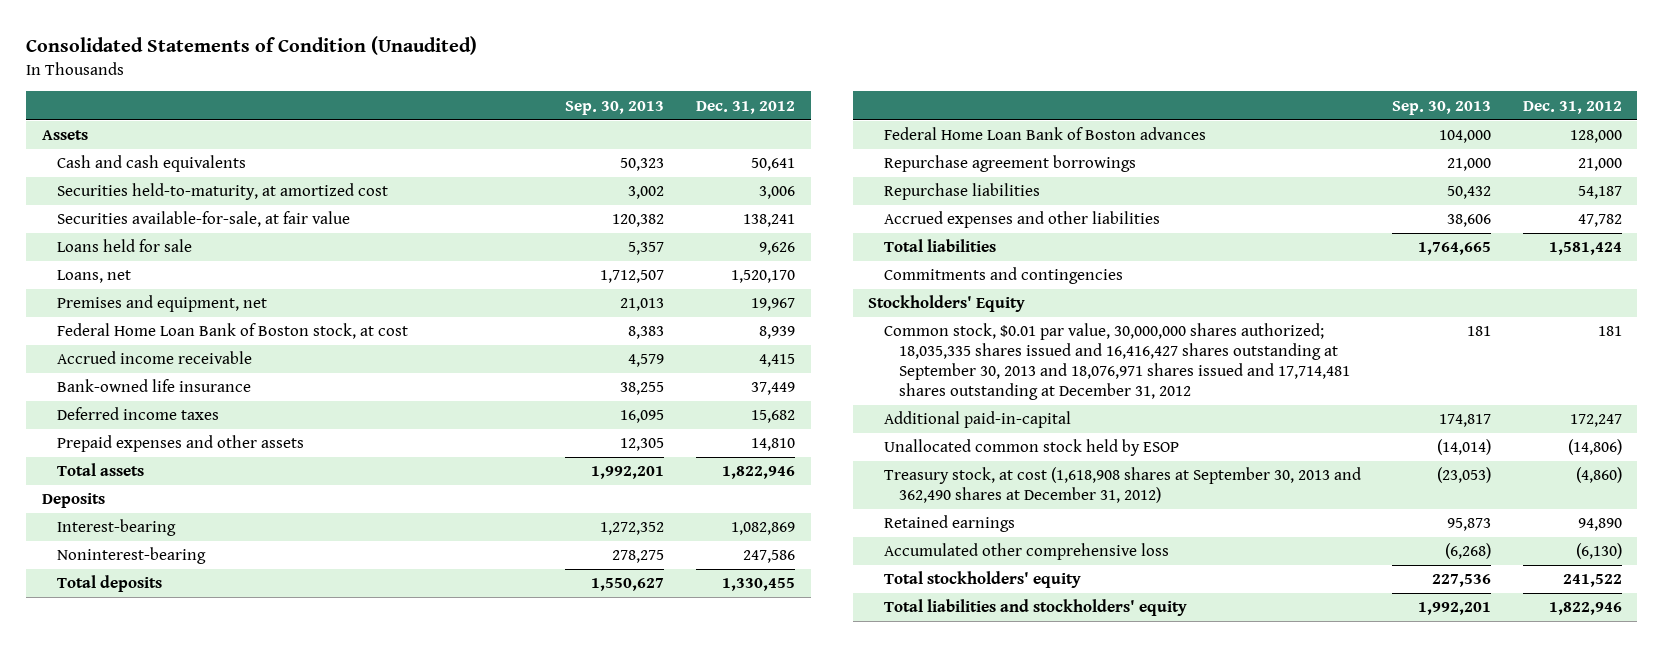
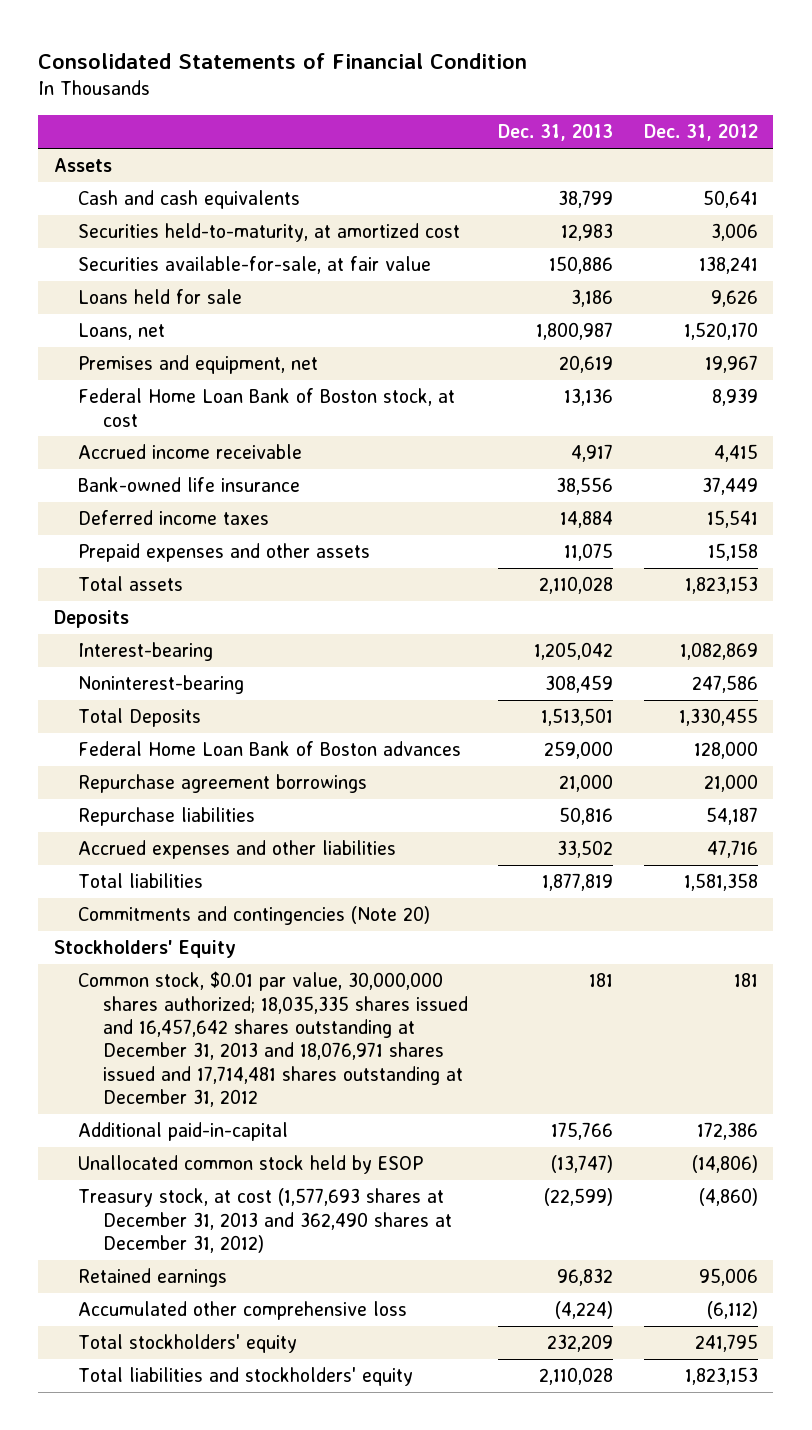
[25,35,477,55] Consolidated Statements of Condition (Unaudited) -> [38,52,528,69] Consolidated Statements of Financial Condition
[565,100,665,115] Sep. 30, 2013 -> none
none -> [498,124,614,142] Dec. 31, 2013
[750,410,795,424] 15,682 -> [707,510,759,529] 15,541
[750,438,795,452] 14,810 -> [708,543,759,562] 15,158
[721,466,795,480] 1,822,946 -> [685,576,759,595] 1,823,153
[57,575,163,593] Total deposits -> [78,708,202,728] Total Deposits
[1577,214,1622,228] 47,782 -> [707,840,759,859] 47,716
[1548,242,1622,256] 1,581,424 -> [684,873,759,892] 1,581,358
[883,267,1123,285] Commitments and contingencies -> [78,906,431,926] Commitments and contingencies (Note 20)
[883,323,1351,400] Common stock, $0.01 par value, 30,000,000 shares authorized; 18,035,335 shares issued and 16,416,427 shares outstanding at September 30, 2013 and 18,076,971 shares issued and 17,714,481 shares outstanding at December 31, 2012 -> [78,971,468,1107] Common stock, $0.01 par value, 30,000,000 shares authorized; 18,035,335 shares issued and 16,457,642 shares outstanding at December 31, 2013 and 18,076,971 shares issued and 17,714,481 shares outstanding at December 31, 2012
[1569,414,1622,428] 172,247 -> [697,1122,759,1141] 172,386
[883,467,1361,504] Treasury stock, at cost (1,618,908 shares at September 30, 2013 and 362,490 shares at December 31, 2012) -> [78,1188,452,1253] Treasury stock, at cost (1,577,693 shares at December 31, 2013 and 362,490 shares at December 31, 2012)
[1577,518,1622,532] 94,890 -> [699,1268,759,1287] 95,006
[1575,543,1622,560] (6,130) -> [707,1301,759,1320] (6,112)
[1562,574,1622,588] 241,522 -> [695,1334,759,1353] 241,795
[1548,602,1622,616] 1,822,946 -> [685,1367,759,1386] 1,823,153

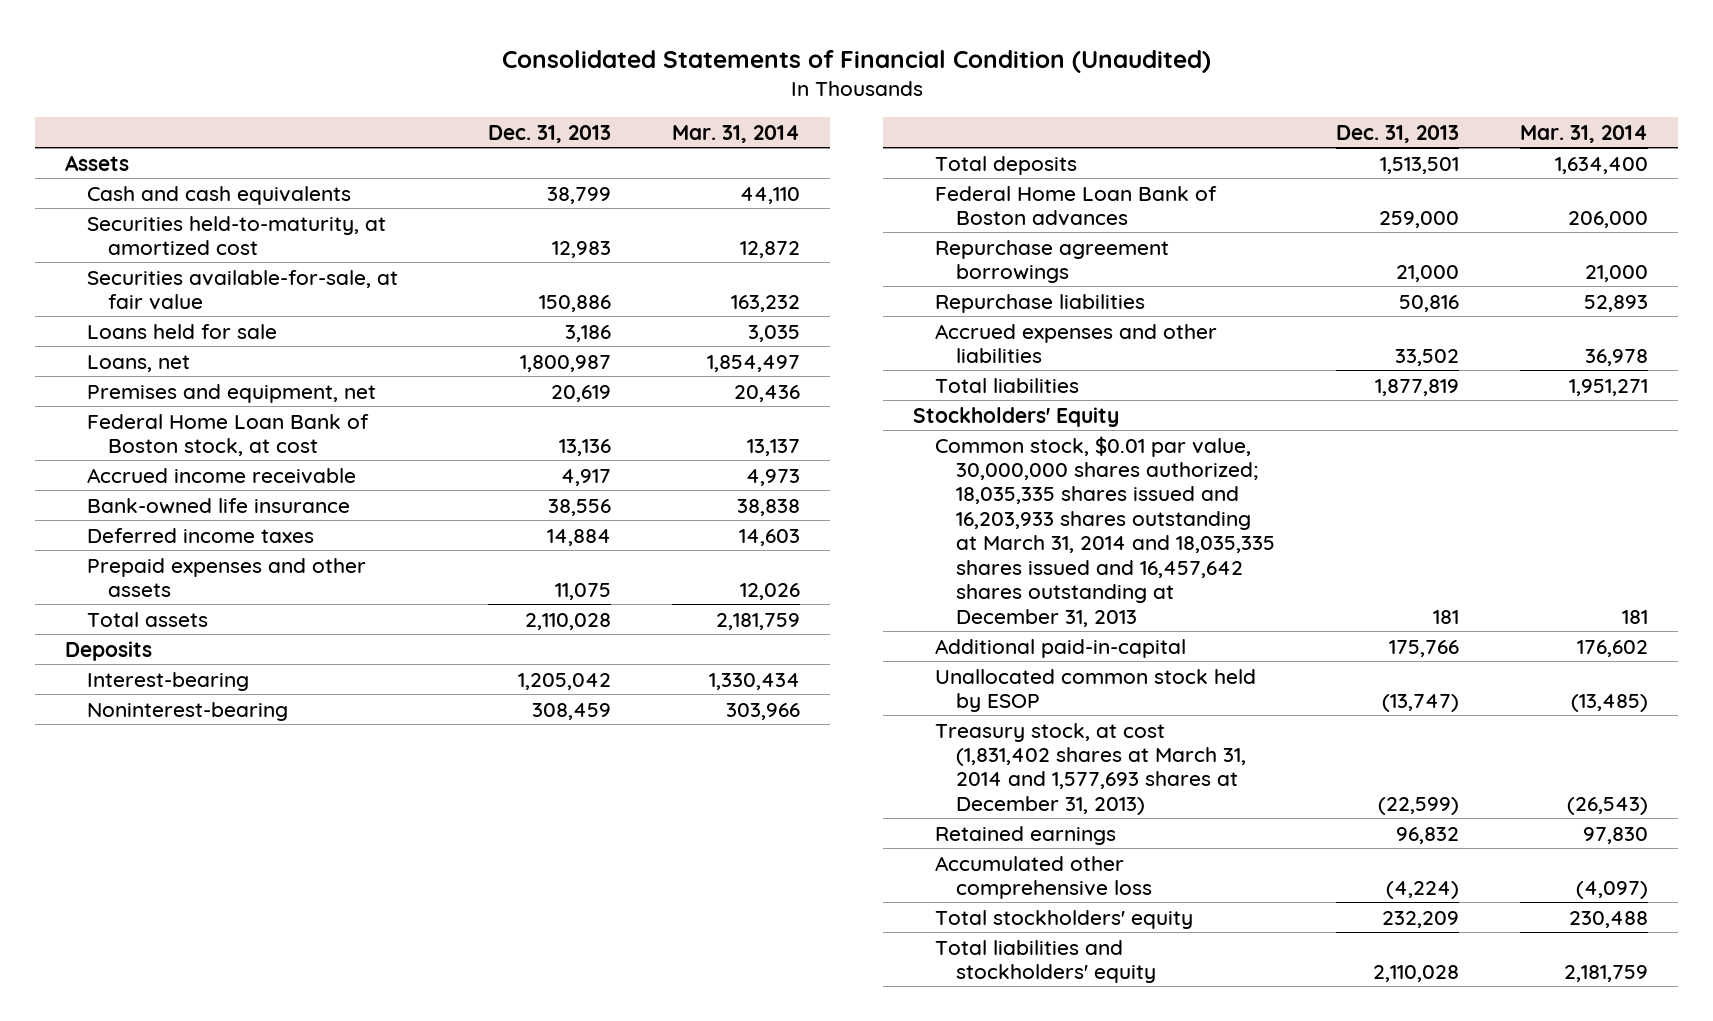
[38,52,528,69] Consolidated Statements of Financial Condition -> [501,49,1211,73] Consolidated Statements of Financial Condition (Unaudited)
[644,124,759,142] Dec. 31, 2012 -> none
none -> [671,124,800,143] Mar. 31, 2014
[78,708,202,728] Total Deposits -> [934,155,1077,175] Total deposits
[78,906,431,926] Commitments and contingencies (Note 20) -> none
[78,971,468,1107] Common stock, $0.01 par value, 30,000,000 shares authorized; 18,035,335 shares issued and 16,457,642 shares outstanding at December 31, 2013 and 18,076,971 shares issued and 17,714,481 shares outstanding at December 31, 2012 -> [934,435,1276,627] Common stock, $0.01 par value, 30,000,000 shares authorized; 18,035,335 shares issued and 16,203,933 shares outstanding at March 31, 2014 and 18,035,335 shares issued and 16,457,642 shares outstanding at December 31, 2013
[78,1188,452,1253] Treasury stock, at cost (1,577,693 shares at December 31, 2013 and 362,490 shares at December 31, 2012) -> [934,722,1247,815] Treasury stock, at cost (1,831,402 shares at March 31, 2014 and 1,577,693 shares at December 31, 2013)

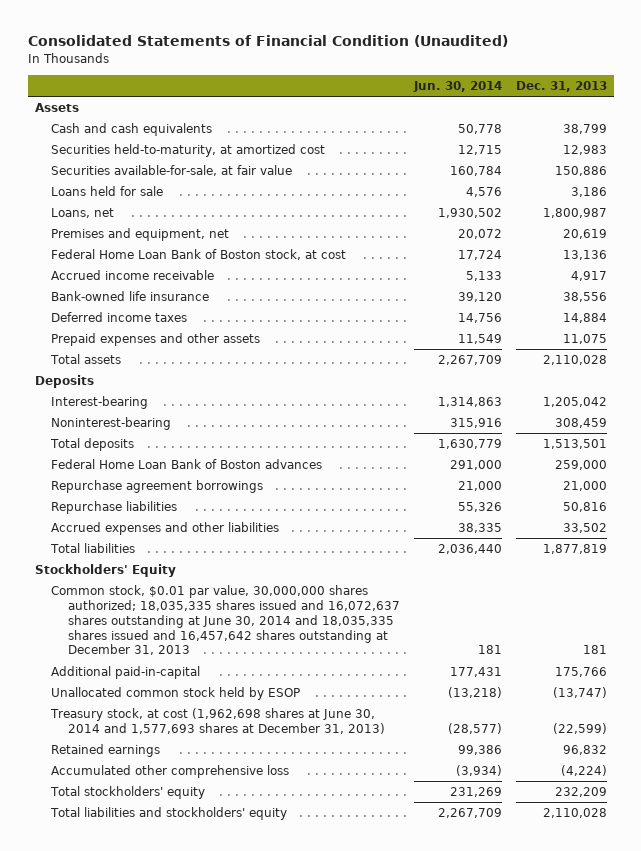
[671,124,800,143] Mar. 31, 2014 -> none
none -> [412,80,502,92] Jun. 30, 2014
[934,435,1276,627] Common stock, $0.01 par value, 30,000,000 shares authorized; 18,035,335 shares issued and 16,203,933 shares outstanding at March 31, 2014 and 18,035,335 shares issued and 16,457,642 shares outstanding at December 31, 2013 -> [51,585,400,656] Common stock, $0.01 par value, 30,000,000 shares authorized; 18,035,335 shares issued and 16,072,637 shares outstanding at June 30, 2014 and 18,035,335 shares issued and 16,457,642 shares outstanding at December 31, 2013
[934,722,1247,815] Treasury stock, at cost (1,831,402 shares at March 31, 2014 and 1,577,693 shares at December 31, 2013) -> [50,708,385,734] Treasury stock, at cost (1,962,698 shares at June 30, 2014 and 1,577,693 shares at December 31, 2013)

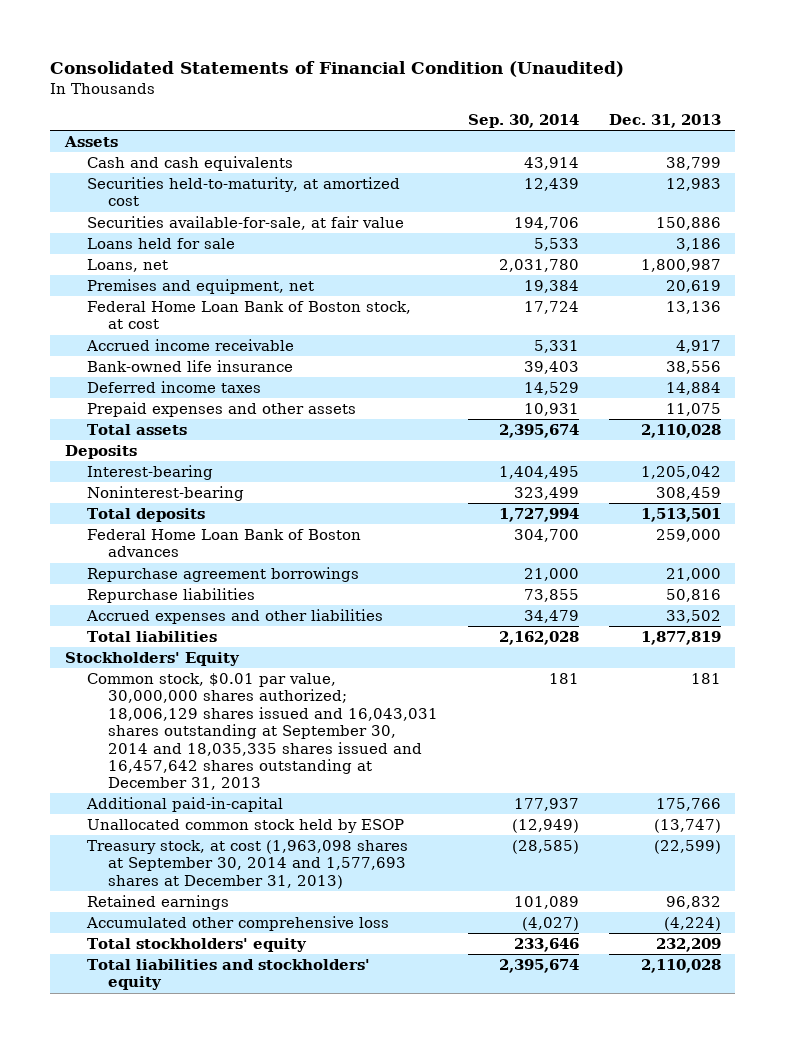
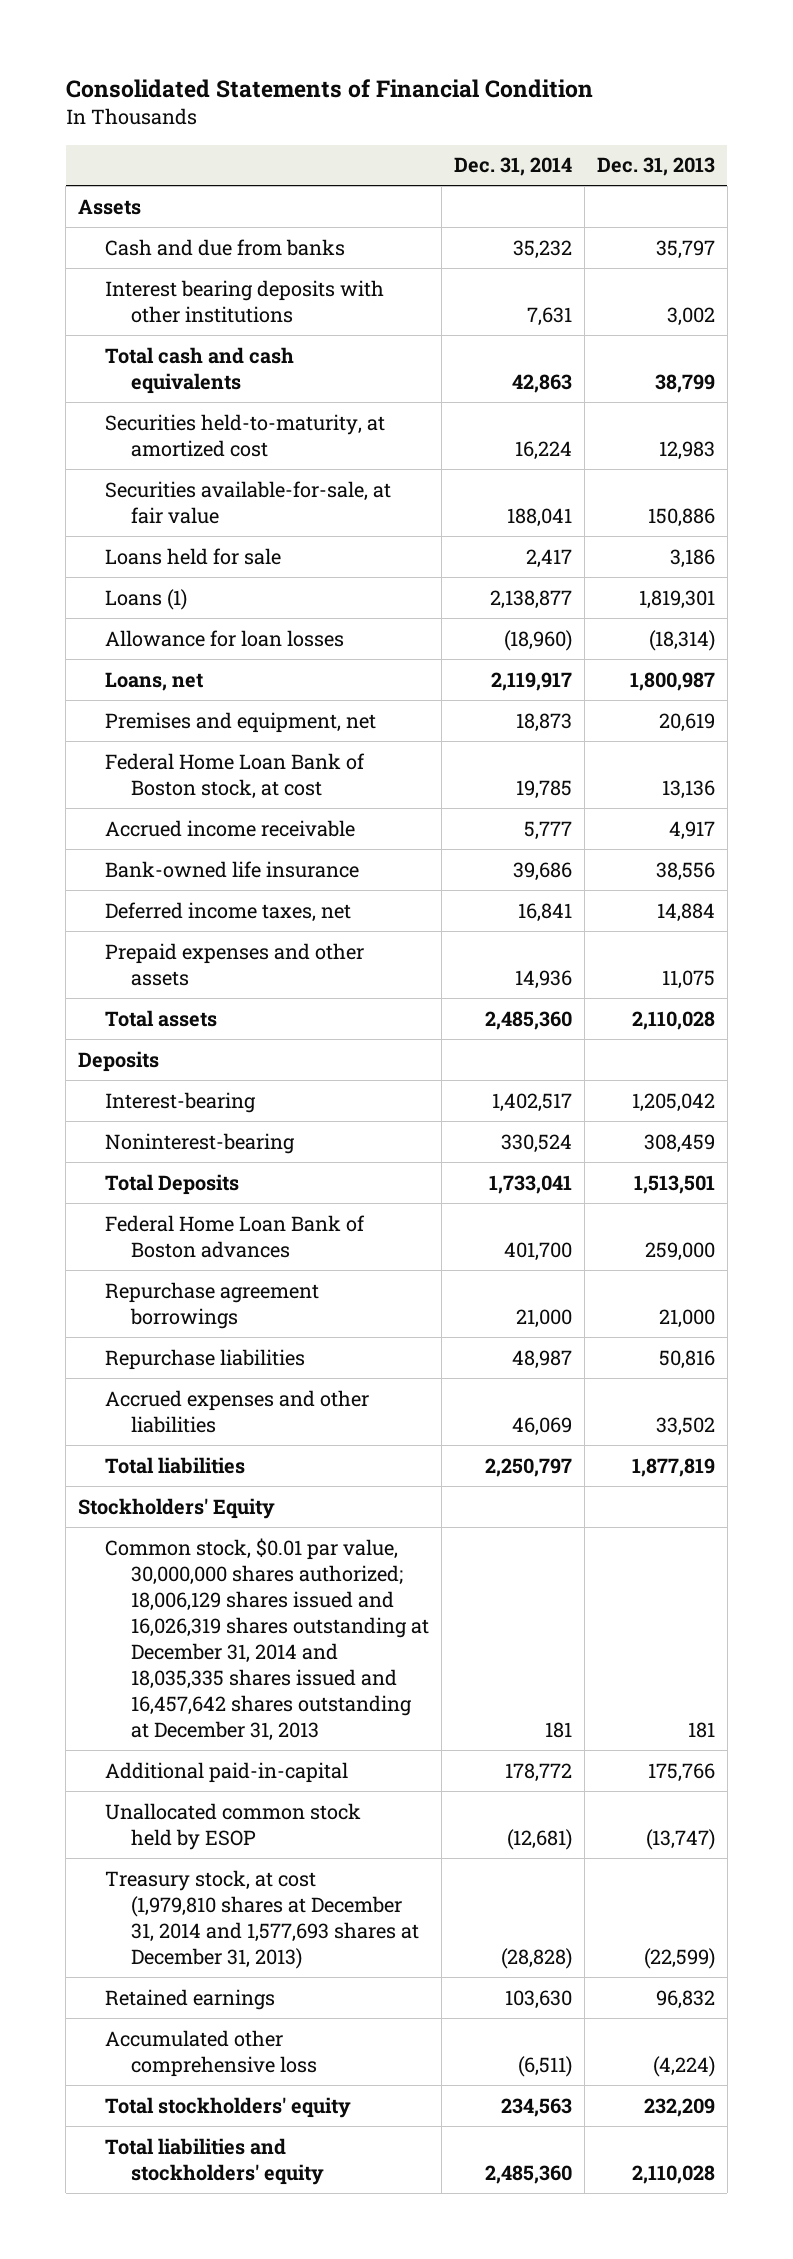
[50,60,625,77] Consolidated Statements of Financial Condition (Unaudited) -> [65,79,593,99] Consolidated Statements of Financial Condition
[467,113,579,128] Sep. 30, 2014 -> none
none -> [453,157,572,177] Dec. 31, 2014
none -> [104,238,345,256] Cash and due from banks
none -> [104,279,384,323] Interest bearing deposits with other institutions
[86,156,293,172] Cash and cash equivalents -> [104,346,294,394] Total cash and cash equivalents
none -> [104,588,187,610] Loans (1)
none -> [104,629,344,647] Allowance for loan losses
[86,381,261,394] Deferred income taxes -> [104,901,351,922] Deferred income taxes, net
[86,508,205,523] Total deposits -> [104,1173,239,1195] Total Deposits
[86,673,439,791] Common stock, $0.01 par value, 30,000,000 shares authorized; 18,006,129 shares issued and 16,043,031 shares outstanding at September 30, 2014 and 18,035,335 shares issued and 16,457,642 shares outstanding at December 31, 2013 -> [104,1537,430,1742] Common stock, $0.01 par value, 30,000,000 shares authorized; 18,006,129 shares issued and 16,026,319 shares outstanding at December 31, 2014 and 18,035,335 shares issued and 16,457,642 shares outstanding at December 31, 2013
[86,840,408,889] Treasury stock, at cost (1,963,098 shares at September 30, 2014 and 1,577,693 shares at December 31, 2013) -> [104,1869,420,1969] Treasury stock, at cost (1,979,810 shares at December 31, 2014 and 1,577,693 shares at December 31, 2013)

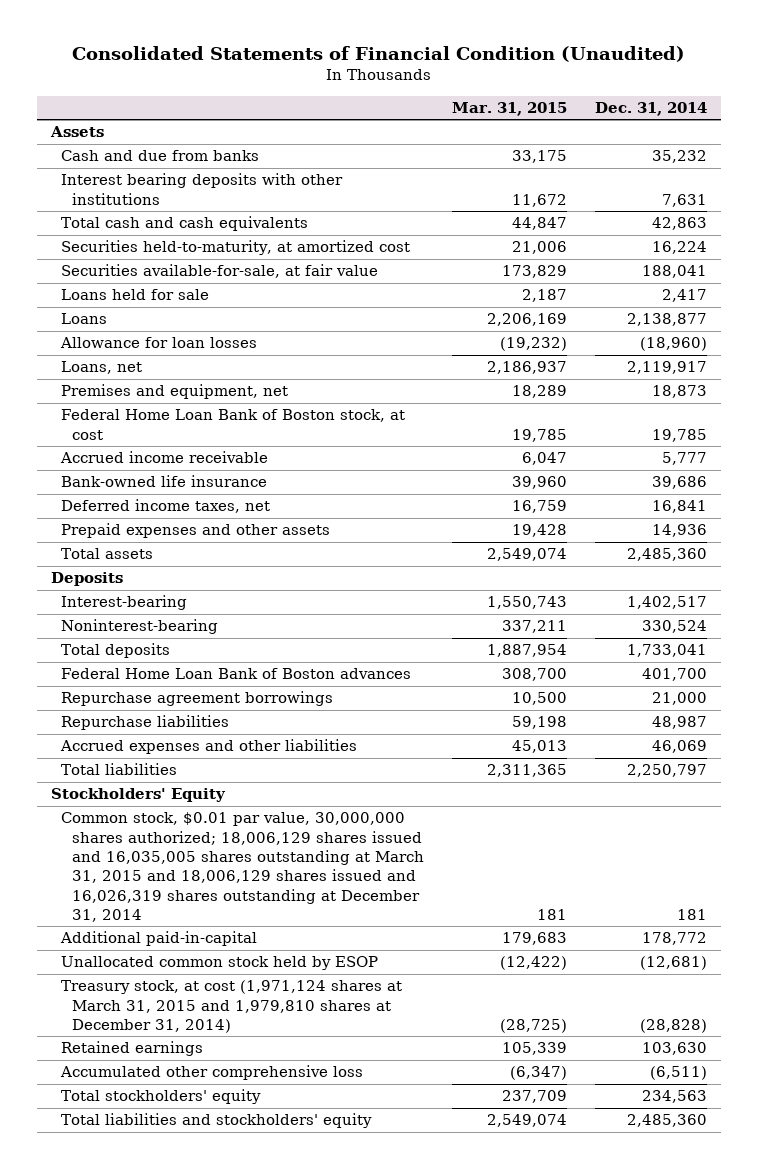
[65,79,593,99] Consolidated Statements of Financial Condition -> [71,46,685,63] Consolidated Statements of Financial Condition (Unaudited)
[596,157,715,177] Dec. 31, 2013 -> none
none -> [452,101,568,116] Mar. 31, 2015
[104,588,187,610] Loans (1) -> [61,313,108,325] Loans
[104,1173,239,1195] Total Deposits -> [61,643,171,659] Total deposits
[104,1537,430,1742] Common stock, $0.01 par value, 30,000,000 shares authorized; 18,006,129 shares issued and 16,026,319 shares outstanding at December 31, 2014 and 18,035,335 shares issued and 16,457,642 shares outstanding at December 31, 2013 -> [61,812,425,923] Common stock, $0.01 par value, 30,000,000 shares authorized; 18,006,129 shares issued and 16,035,005 shares outstanding at March 31, 2015 and 18,006,129 shares issued and 16,026,319 shares outstanding at December 31, 2014
[104,1869,420,1969] Treasury stock, at cost (1,979,810 shares at December 31, 2014 and 1,577,693 shares at December 31, 2013) -> [61,980,403,1033] Treasury stock, at cost (1,971,124 shares at March 31, 2015 and 1,979,810 shares at December 31, 2014)

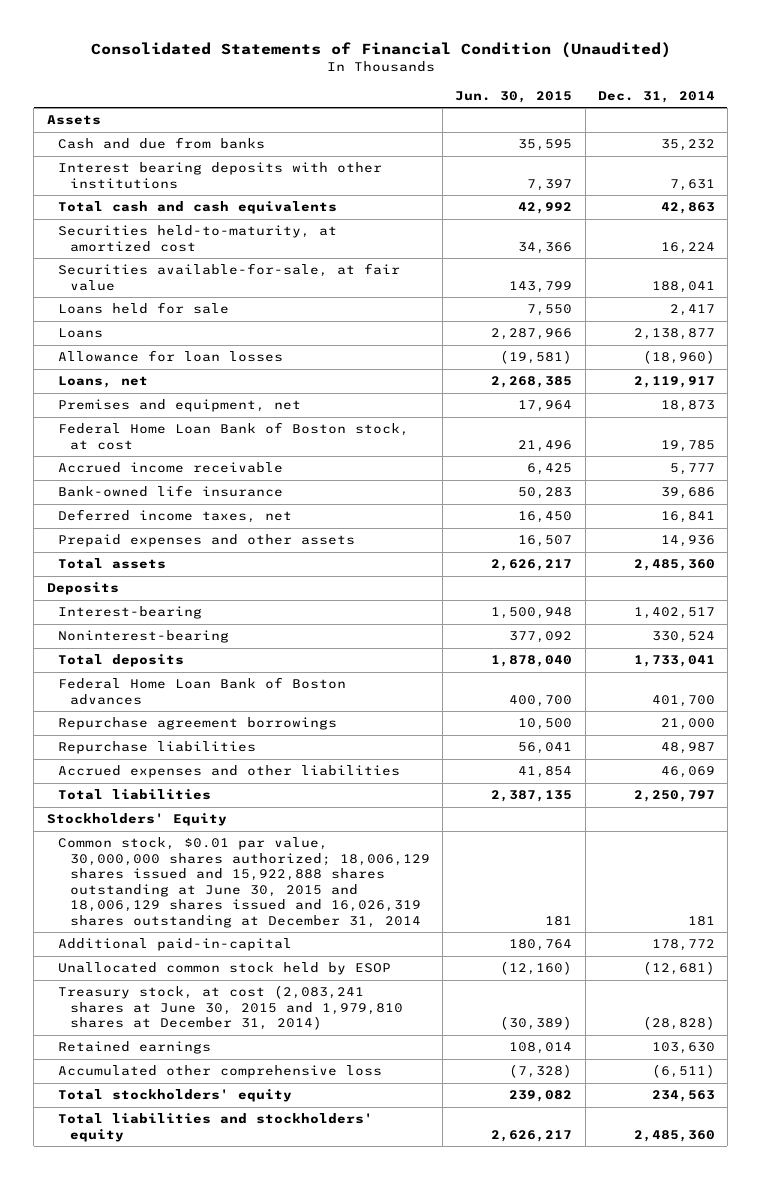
[452,101,568,116] Mar. 31, 2015 -> none
none -> [455,90,573,103] Jun. 30, 2015
[61,812,425,923] Common stock, $0.01 par value, 30,000,000 shares authorized; 18,006,129 shares issued and 16,035,005 shares outstanding at March 31, 2015 and 18,006,129 shares issued and 16,026,319 shares outstanding at December 31, 2014 -> [58,837,430,928] Common stock, $0.01 par value, 30,000,000 shares authorized; 18,006,129 shares issued and 15,922,888 shares outstanding at June 30, 2015 and 18,006,129 shares issued and 16,026,319 shares outstanding at December 31, 2014
[61,980,403,1033] Treasury stock, at cost (1,971,124 shares at March 31, 2015 and 1,979,810 shares at December 31, 2014) -> [58,985,403,1031] Treasury stock, at cost (2,083,241 shares at June 30, 2015 and 1,979,810 shares at December 31, 2014)

